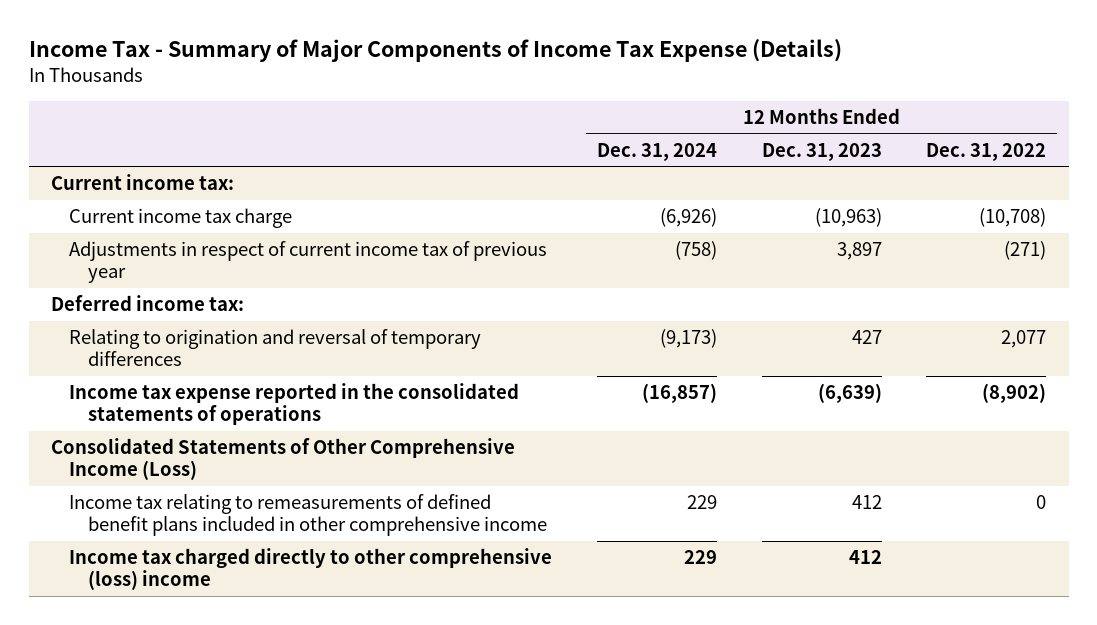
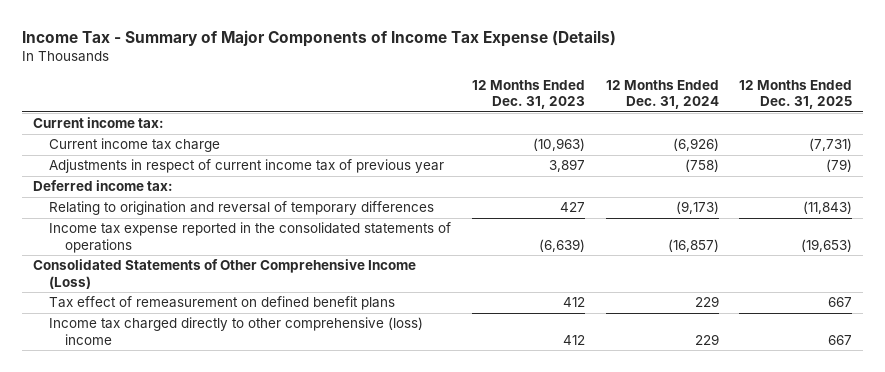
[926,142,1047,161] Dec. 31, 2022 -> none
none -> [739,79,853,110] 12 Months Ended Dec. 31, 2025
[69,494,548,537] Income tax relating to remeasurements of defined benefit plans included in other comprehensive income -> [48,296,395,311] Tax effect of remeasurement on defined benefit plans

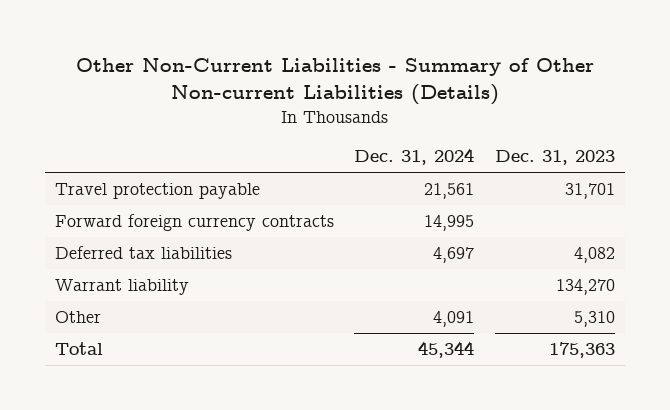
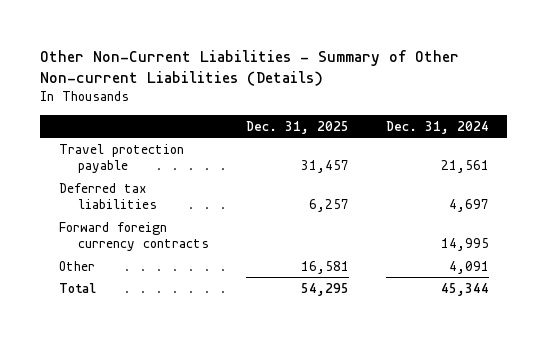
[494,150,615,166] Dec. 31, 2023 -> none
none -> [245,120,349,134] Dec. 31, 2025
[54,279,189,296] Warrant liability -> none
[54,214,334,232] Forward foreign currency contracts -> [58,221,209,252] Forward foreign currency contracts

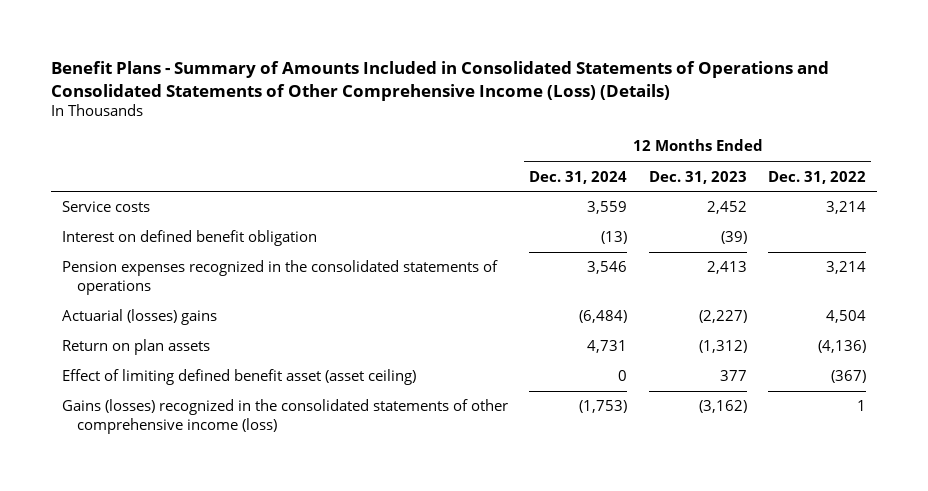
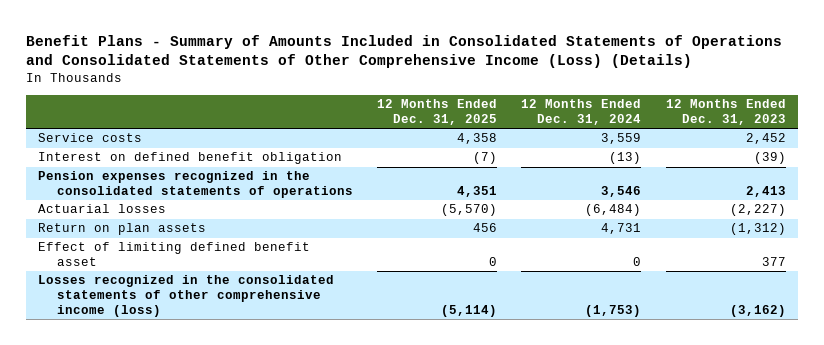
[768,170,867,184] Dec. 31, 2022 -> none
none -> [377,99,498,125] 12 Months Ended Dec. 31, 2025
[61,309,217,326] Actuarial (losses) gains -> [38,204,167,214] Actuarial losses
[61,369,416,386] Effect of limiting defined benefit asset (asset ceiling) -> [38,242,311,267] Effect of limiting defined benefit asset
[61,399,508,435] Gains (losses) recognized in the consolidated statements of other comprehensive income (loss) -> [38,275,335,318] Losses recognized in the consolidated statements of other comprehensive income (loss)

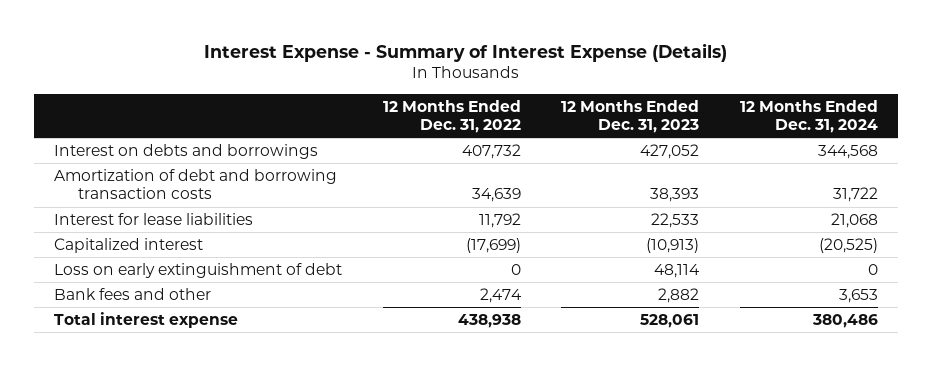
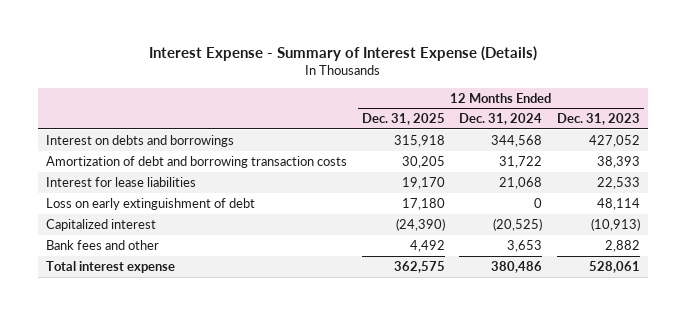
[382,99,521,134] 12 Months Ended Dec. 31, 2022 -> none
none -> [361,113,445,126] Dec. 31, 2025
[54,237,204,253] Capitalized interest -> [45,218,156,231] Capitalized interest

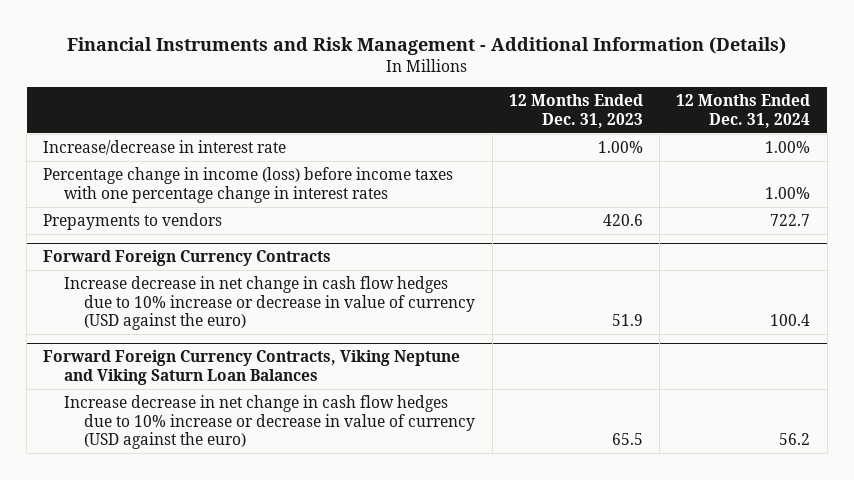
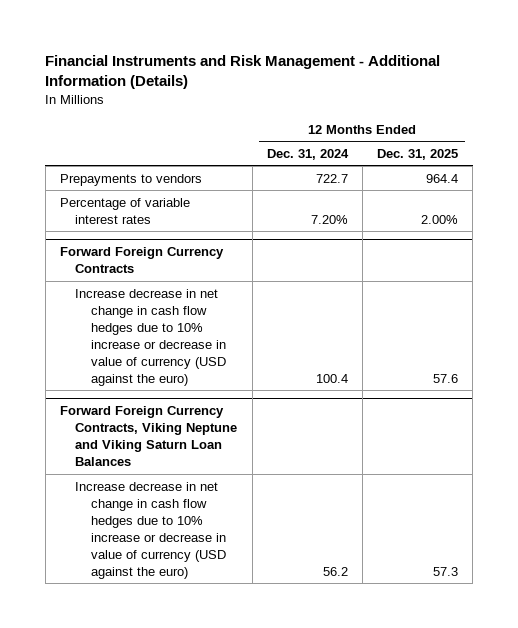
[508,94,643,129] 12 Months Ended Dec. 31, 2023 -> none
none -> [376,148,458,160] Dec. 31, 2025
[43,140,287,156] Increase/decrease in interest rate -> none
[43,167,454,203] Percentage change in income (loss) before income taxes with one percentage change in interest rates -> none
none -> [60,197,191,224] Percentage of variable interest rates

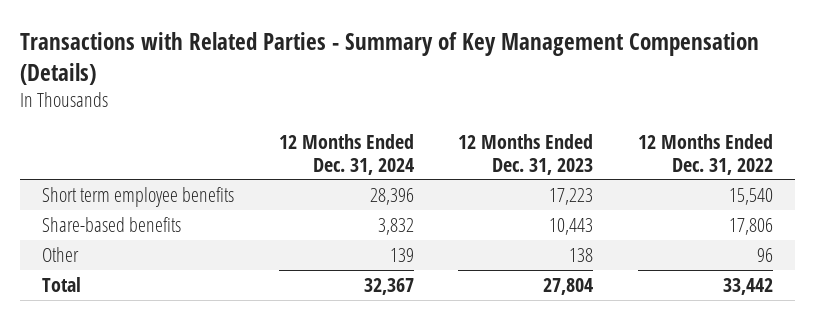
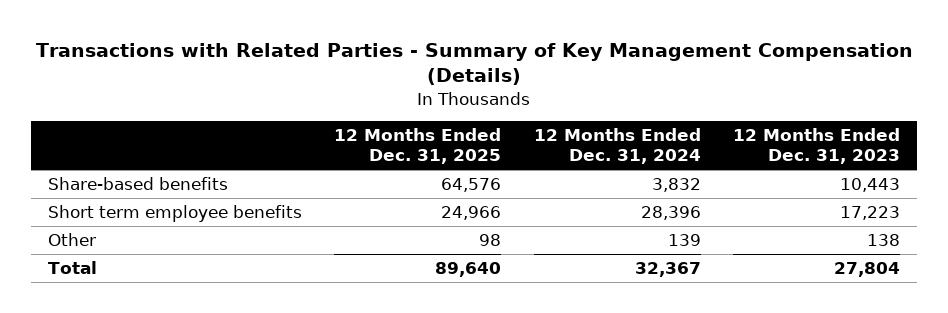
[637,133,773,175] 12 Months Ended Dec. 31, 2022 -> none
none -> [334,128,502,165] 12 Months Ended Dec. 31, 2025
[42,186,235,207] Short term employee benefits -> [47,204,302,222] Short term employee benefits

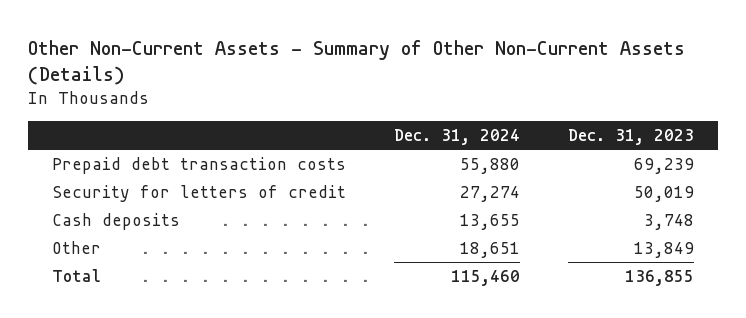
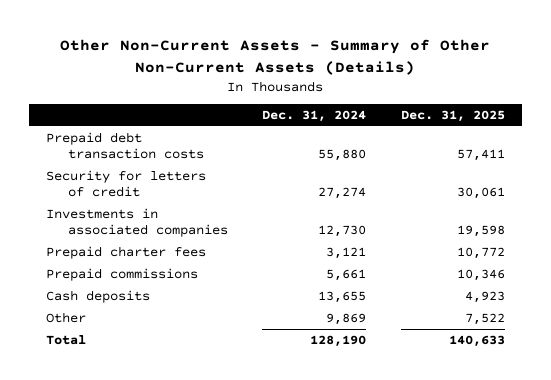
[567,128,694,145] Dec. 31, 2023 -> none
none -> [400,110,505,123] Dec. 31, 2025
none -> [45,207,229,238] Investments in associated companies
none -> [45,245,206,259] Prepaid charter fees
none -> [45,267,198,281] Prepaid commissions
[459,242,520,259] 18,651 -> [326,312,367,325] 9,869
[450,270,520,287] 115,460 -> [310,334,367,347] 128,190

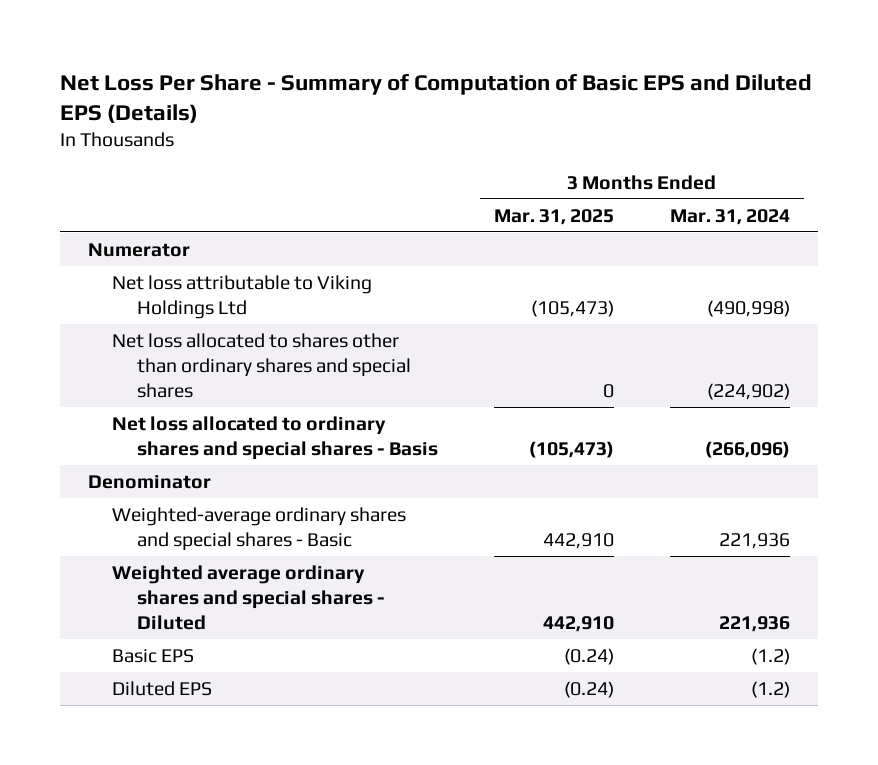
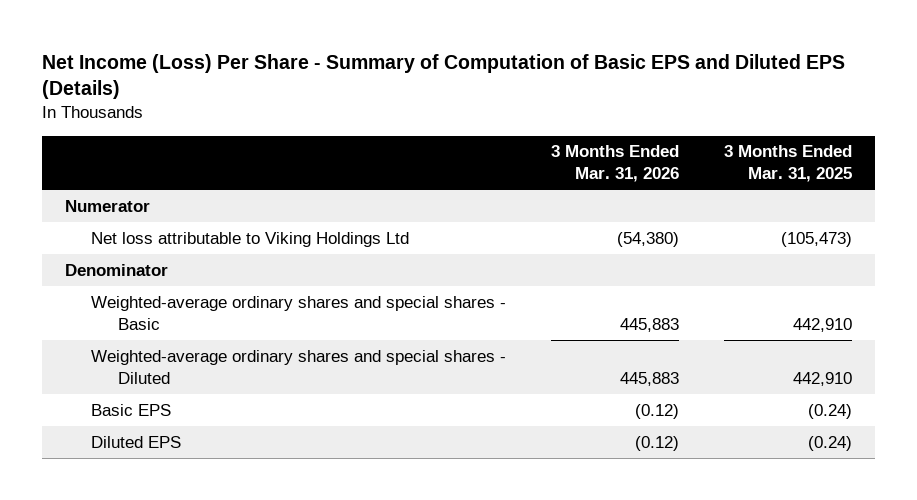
[59,73,812,124] Net Loss Per Share - Summary of Computation of Basic EPS and Diluted EPS (Details) -> [42,53,846,100] Net Income (Loss) Per Share - Summary of Computation of Basic EPS and Diluted EPS (Details)
[670,208,791,225] Mar. 31, 2024 -> none
none -> [551,145,680,183] 3 Months Ended Mar. 31, 2026
[112,332,411,398] Net loss allocated to shares other than ordinary shares and special shares -> none
[112,415,438,460] Net loss allocated to ordinary shares and special shares - Basis -> none
[112,564,385,630] Weighted average ordinary shares and special shares - Diluted -> [91,349,507,384] Weighted-average ordinary shares and special shares - Diluted

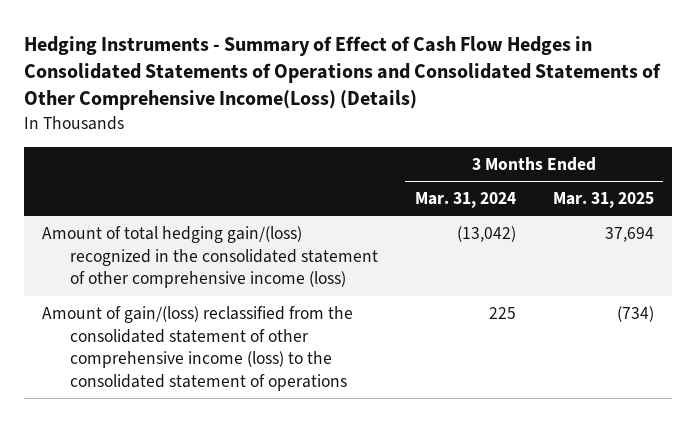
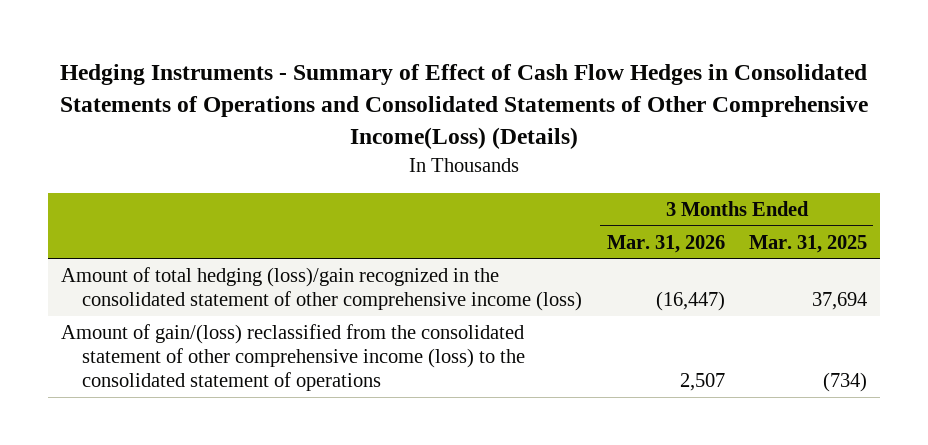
[414,191,516,208] Mar. 31, 2024 -> none
none -> [606,234,725,253] Mar. 31, 2026
[42,225,378,289] Amount of total hedging gain/(loss) recognized in the consolidated statement of other comprehensive income (loss) -> [60,267,582,312] Amount of total hedging (loss)/gain recognized in the consolidated statement of other comprehensive income (loss)

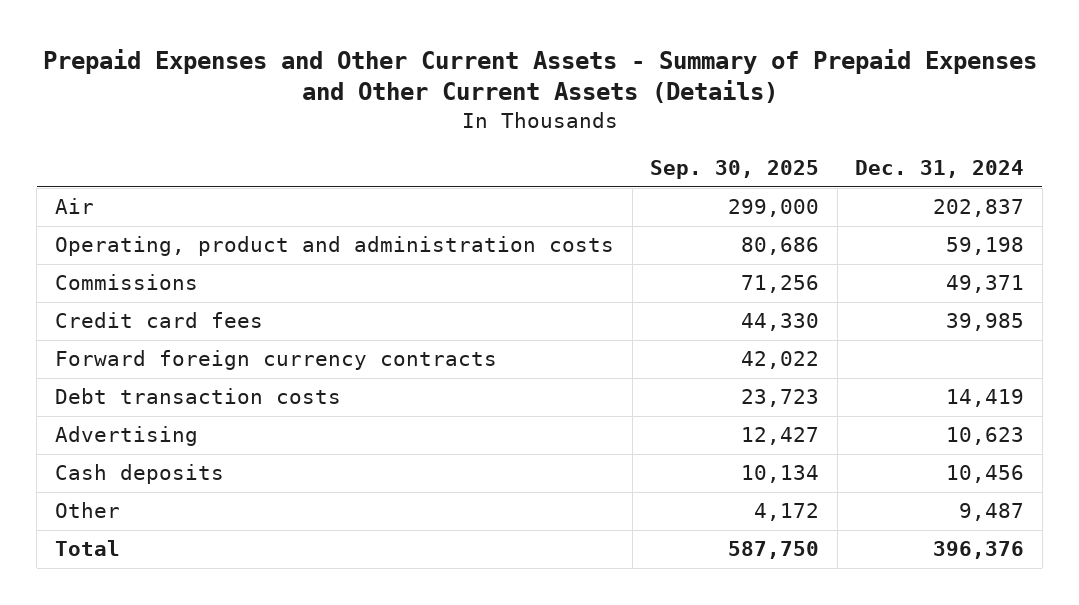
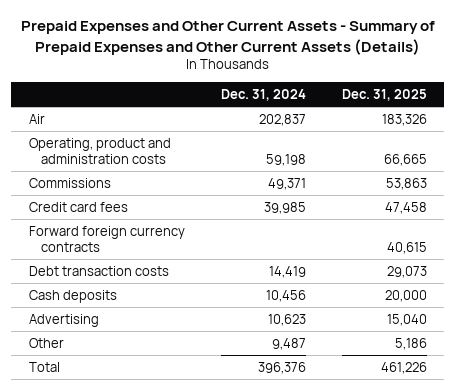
[650,160,820,180] Sep. 30, 2025 -> none
none -> [341,89,427,102] Dec. 31, 2025
[54,426,198,447] Advertising -> [28,313,99,327] Advertising

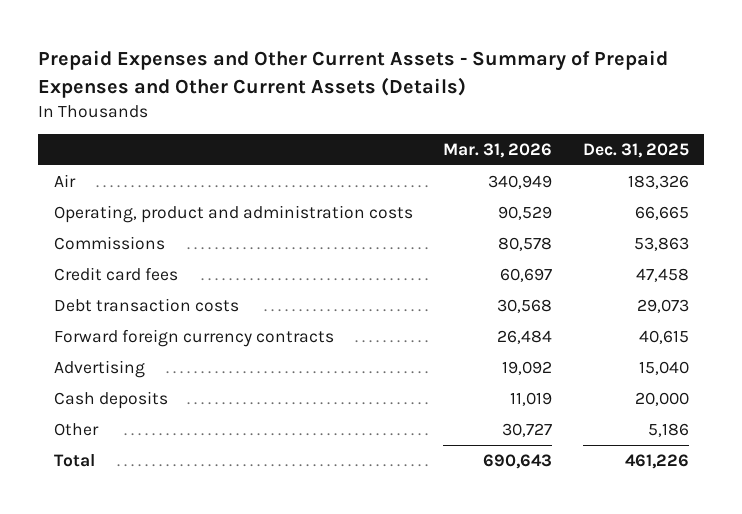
[220,89,306,102] Dec. 31, 2024 -> none
none -> [443,142,553,158] Mar. 31, 2026
[28,225,185,252] Forward foreign currency contracts -> [53,328,334,347] Forward foreign currency contracts
[28,289,117,303] Cash deposits -> [53,390,168,409] Cash deposits

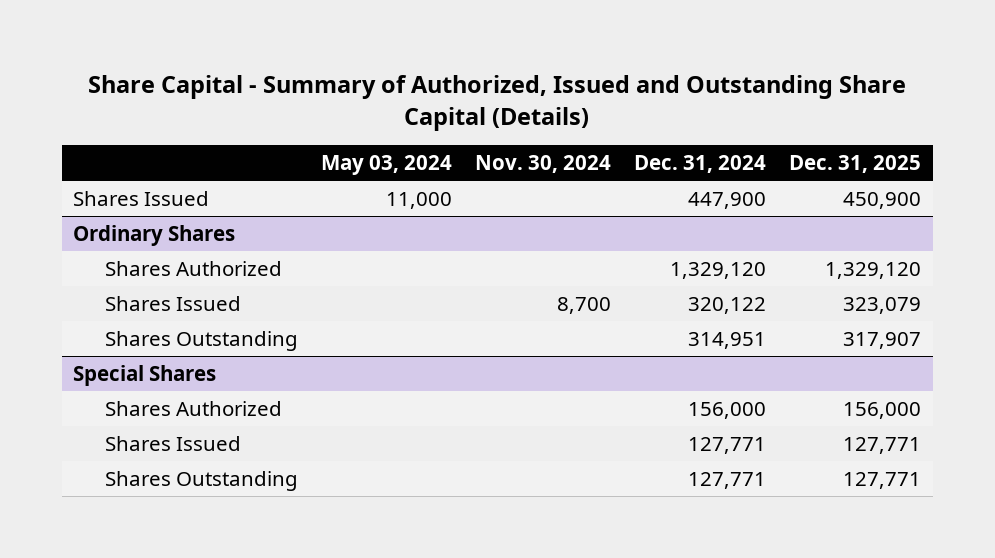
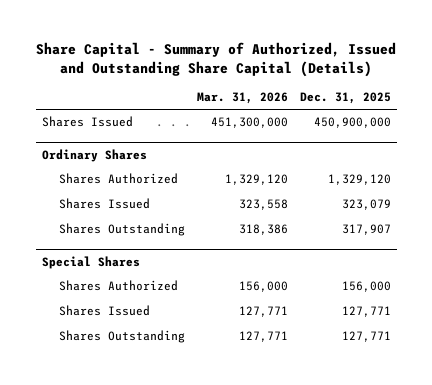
[320,155,452,176] May 03, 2024 -> none
[475,155,612,174] Nov. 30, 2024 -> none
[634,155,767,174] Dec. 31, 2024 -> none
none -> [196,92,288,105] Mar. 31, 2026
[843,191,922,209] 450,900 -> [313,117,391,129] 450,900,000

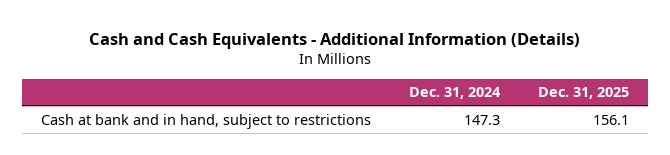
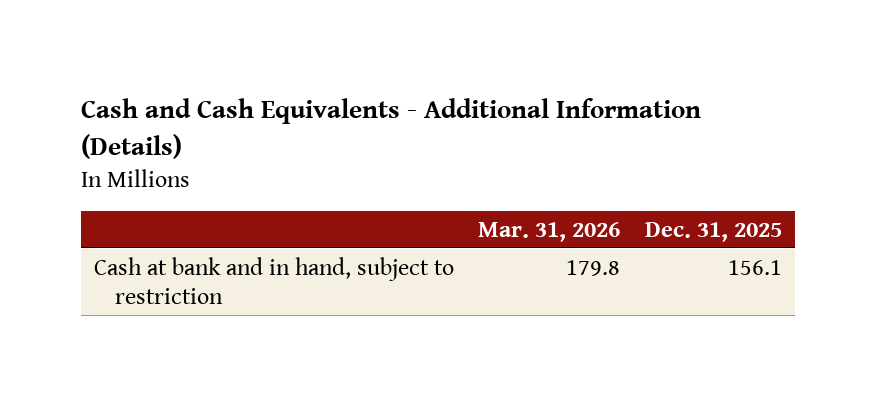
[409,87,502,100] Dec. 31, 2024 -> none
none -> [478,221,621,242] Mar. 31, 2026
[41,113,372,129] Cash at bank and in hand, subject to restrictions -> [93,256,454,304] Cash at bank and in hand, subject to restriction

